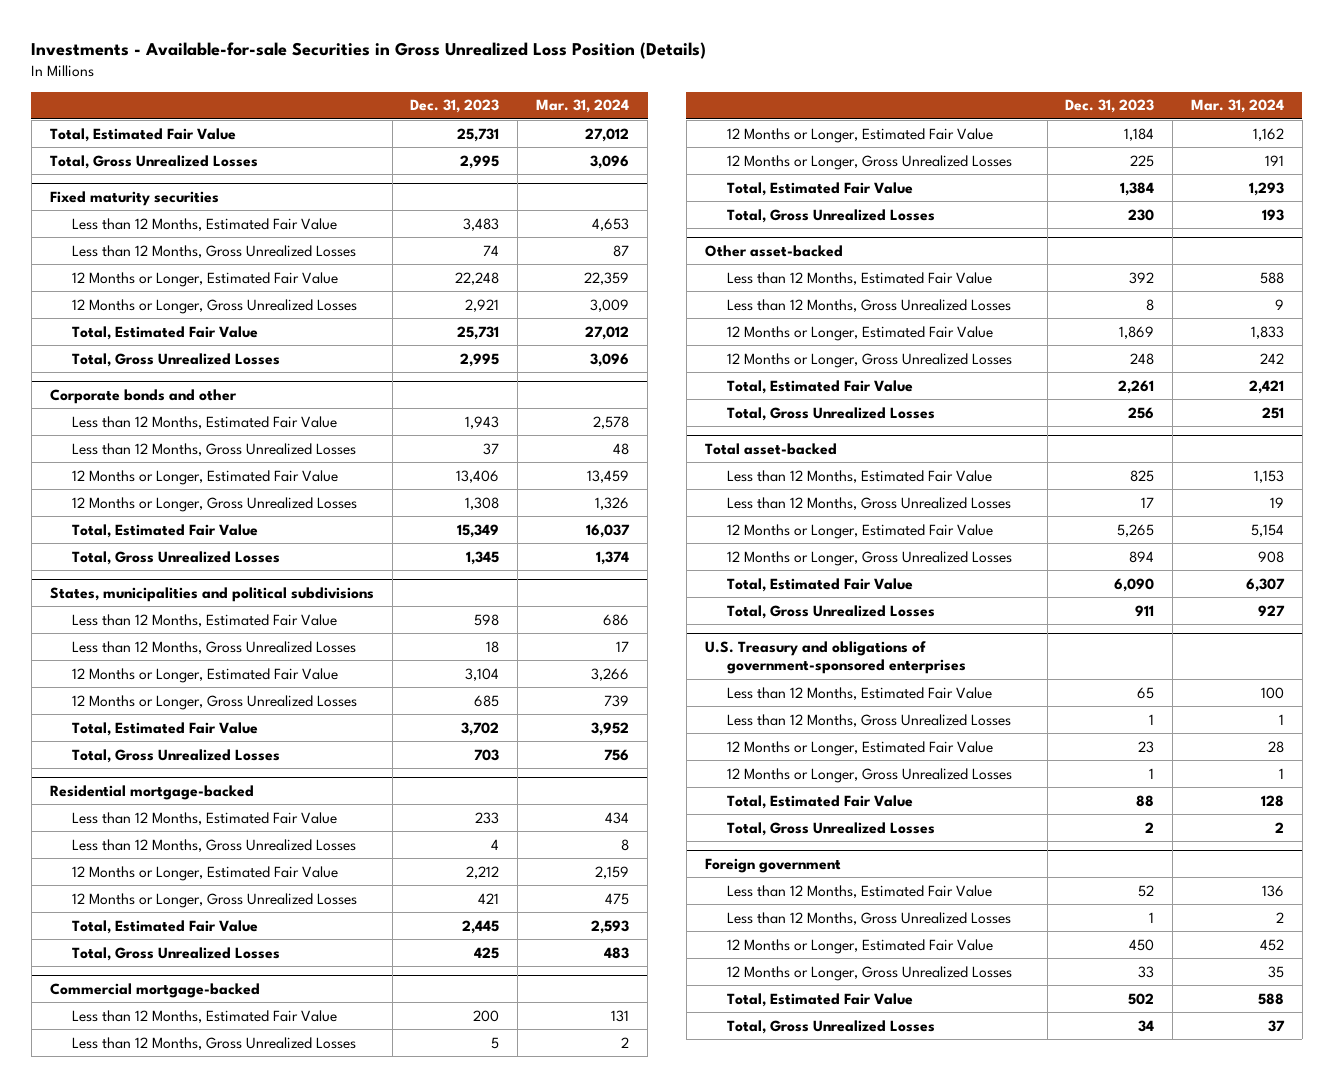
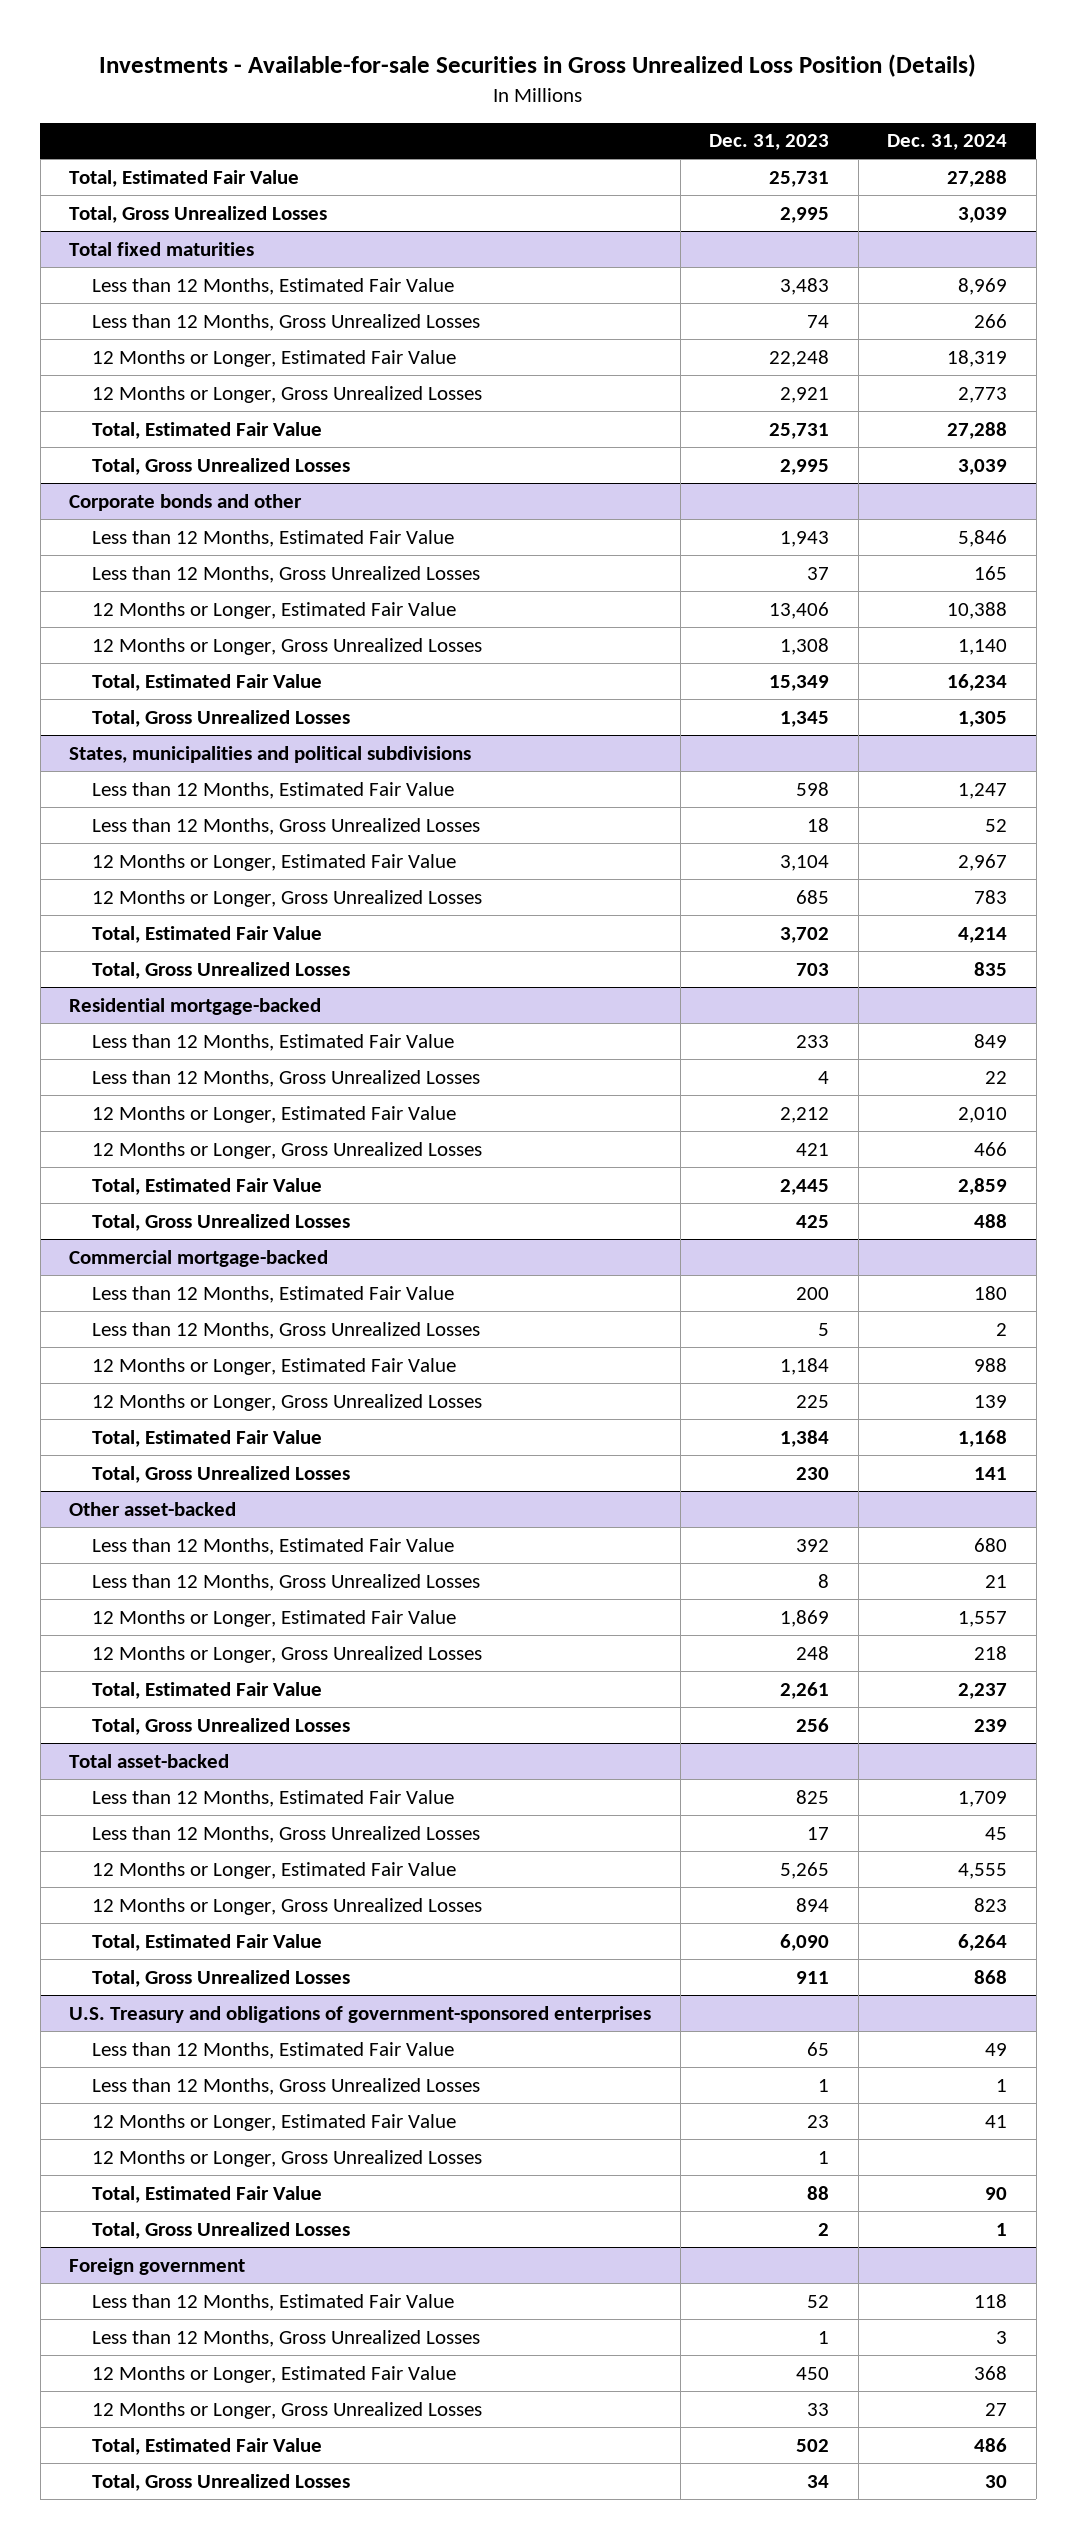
[536,99,630,114] Mar. 31, 2024 -> none
none -> [887,134,1008,151] Dec. 31, 2024
[49,190,219,206] Fixed maturity securities -> [69,241,255,256] Total fixed maturities

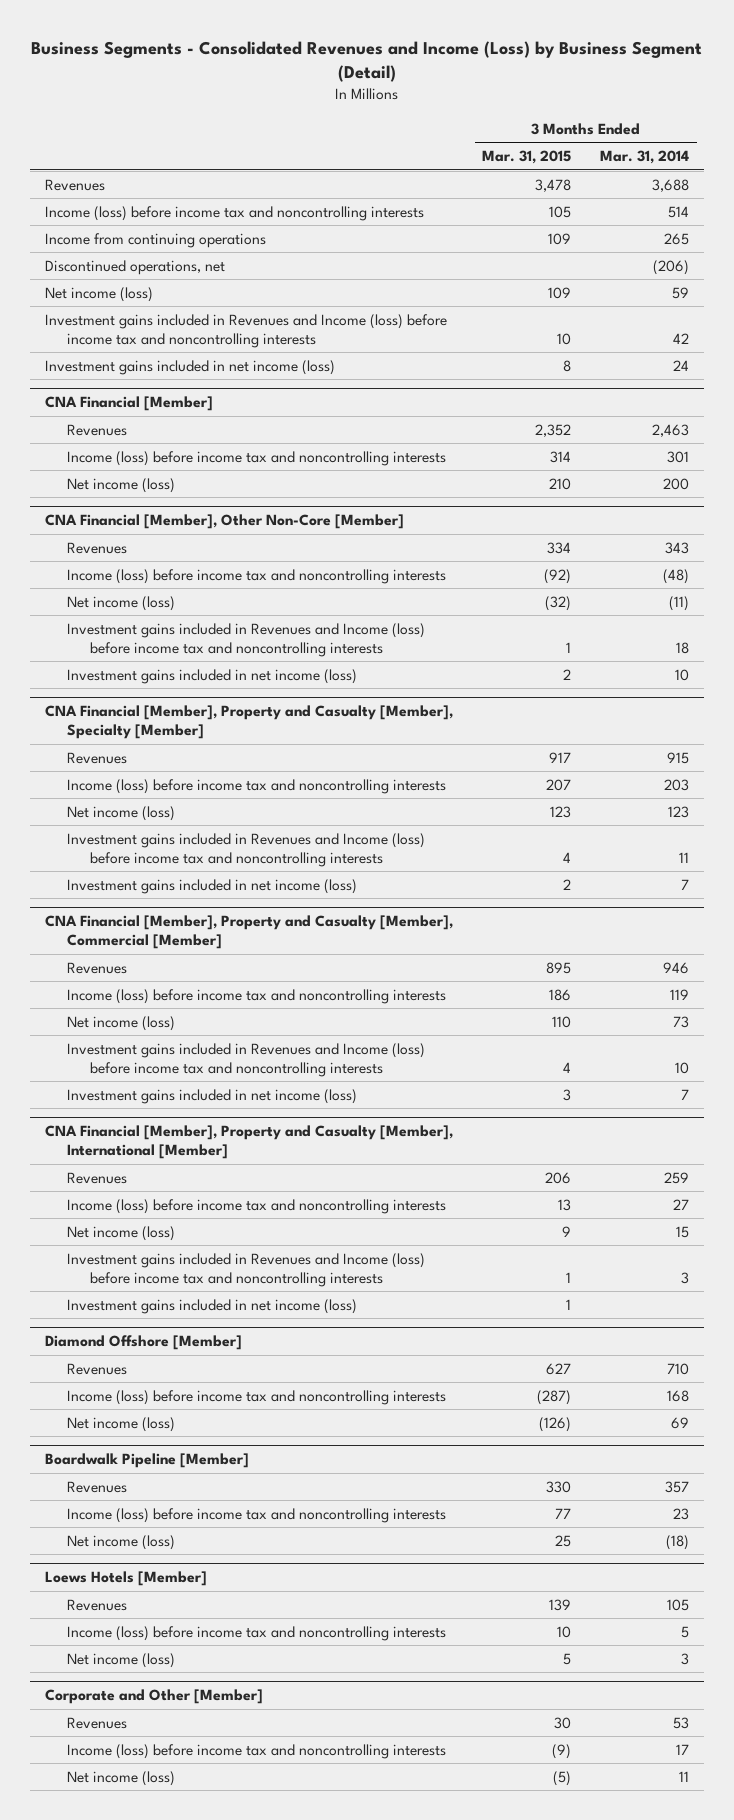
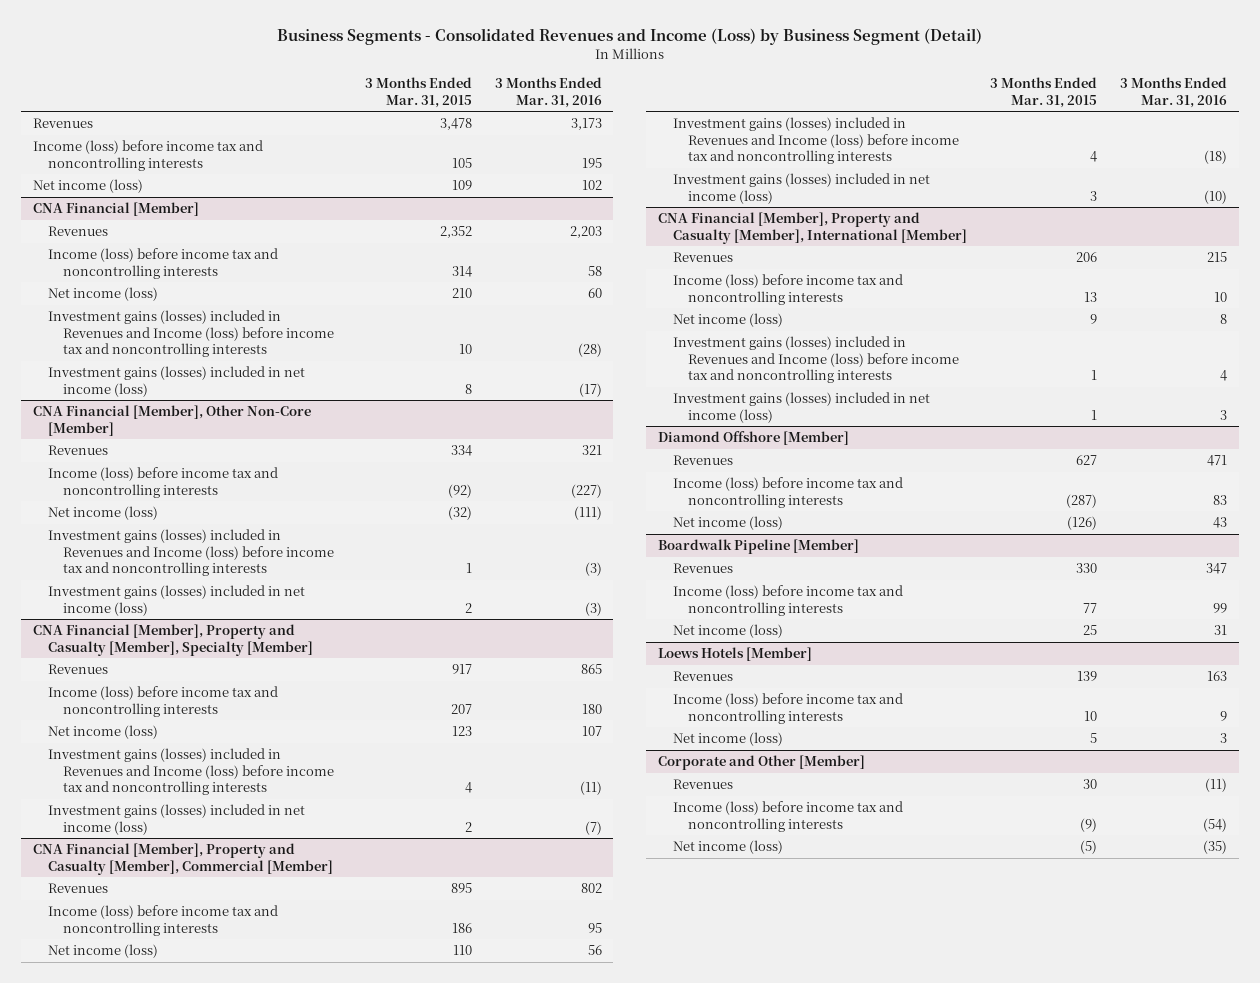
[600,150,690,165] Mar. 31, 2014 -> none
none -> [494,77,602,108] 3 Months Ended Mar. 31, 2016
[44,232,266,248] Income from continuing operations -> none
[44,259,225,275] Discontinued operations, net -> none
[44,313,447,348] Investment gains included in Revenues and Income (loss) before income tax and noncontrolling interests -> none
[44,359,335,375] Investment gains included in net income (loss) -> none
none -> [47,310,334,357] Investment gains (losses) included in Revenues and Income (loss) before income tax and noncontrolling interests
none -> [47,366,305,397] Investment gains (losses) included in net income (loss)
[67,622,426,657] Investment gains included in Revenues and Income (loss) before income tax and noncontrolling interests -> [47,529,334,576] Investment gains (losses) included in Revenues and Income (loss) before income tax and noncontrolling interests
[67,668,358,684] Investment gains included in net income (loss) -> [47,585,305,616] Investment gains (losses) included in net income (loss)
[67,832,426,867] Investment gains included in Revenues and Income (loss) before income tax and noncontrolling interests -> [47,748,334,795] Investment gains (losses) included in Revenues and Income (loss) before income tax and noncontrolling interests
[67,878,358,894] Investment gains included in net income (loss) -> [47,804,305,835] Investment gains (losses) included in net income (loss)
[67,1042,426,1077] Investment gains included in Revenues and Income (loss) before income tax and noncontrolling interests -> [672,117,959,164] Investment gains (losses) included in Revenues and Income (loss) before income tax and noncontrolling interests
[67,1088,358,1104] Investment gains included in net income (loss) -> [672,173,930,204] Investment gains (losses) included in net income (loss)
[67,1252,426,1287] Investment gains included in Revenues and Income (loss) before income tax and noncontrolling interests -> [672,336,959,383] Investment gains (losses) included in Revenues and Income (loss) before income tax and noncontrolling interests
[67,1298,358,1314] Investment gains included in net income (loss) -> [672,392,930,423] Investment gains (losses) included in net income (loss)

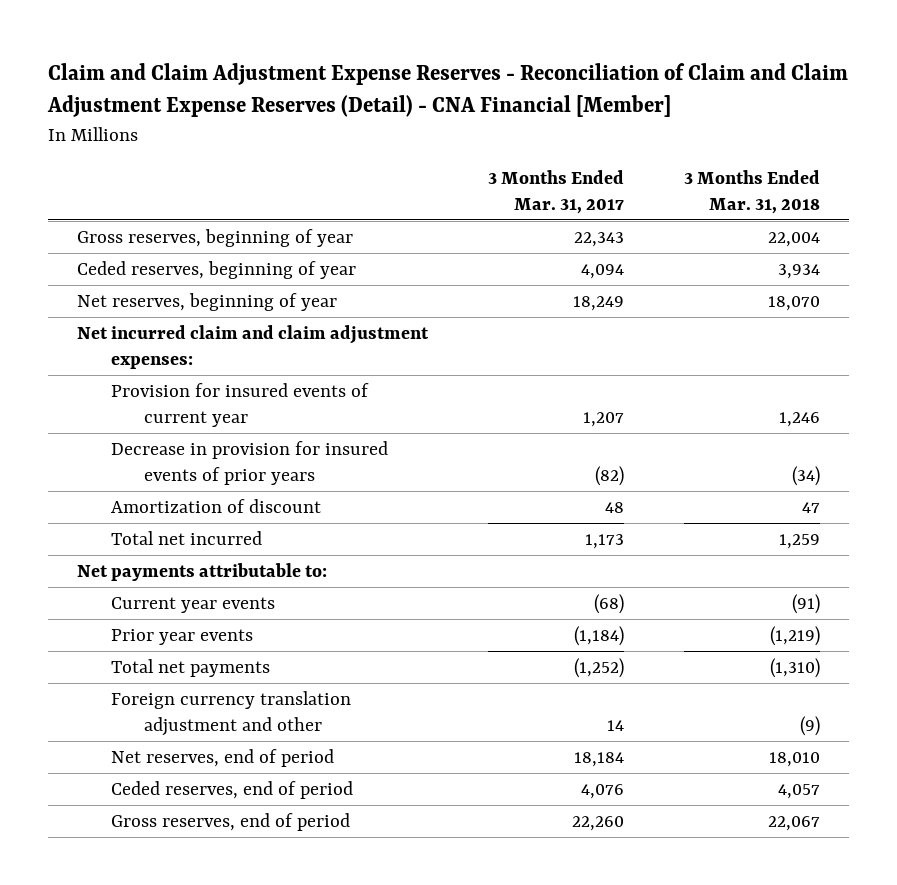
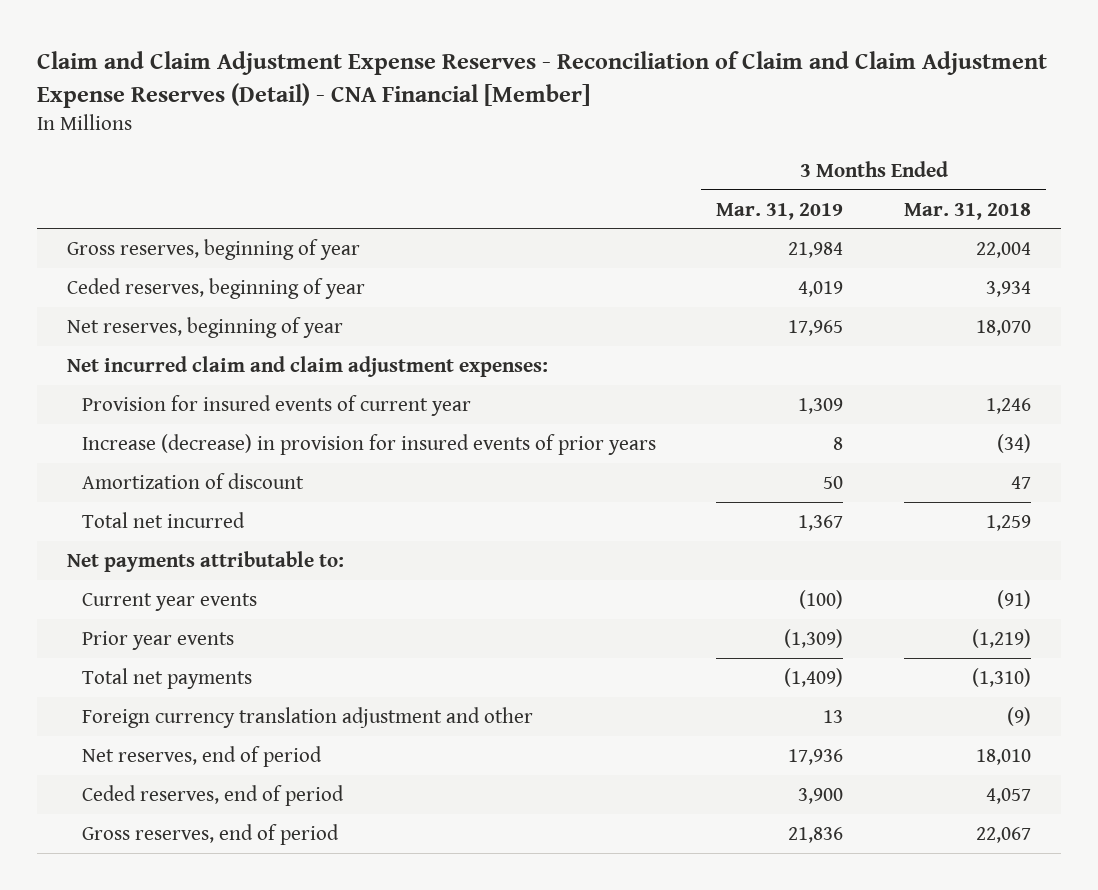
[487,169,624,214] 3 Months Ended Mar. 31, 2017 -> none
none -> [716,202,844,220] Mar. 31, 2019
[110,441,388,485] Decrease in provision for insured events of prior years -> [81,433,656,455] Increase (decrease) in provision for insured events of prior years

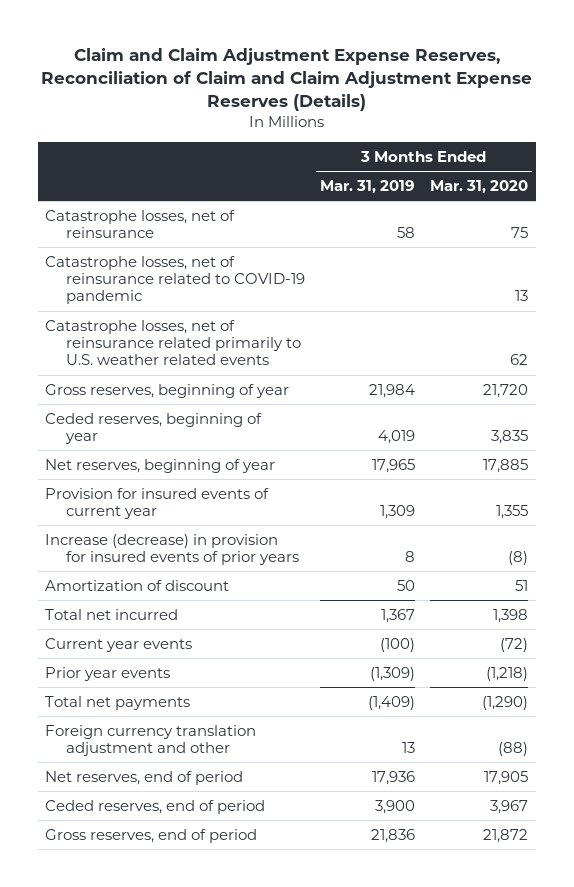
[36,51,1047,108] Claim and Claim Adjustment Expense Reserves - Reconciliation of Claim and Claim Adjustment Expense Reserves (Detail) - CNA Financial [Member] -> [40,47,532,112] Claim and Claim Adjustment Expense Reserves, Reconciliation of Claim and Claim Adjustment Expense Reserves (Details)
[903,202,1031,220] Mar. 31, 2018 -> none
none -> [430,180,529,195] Mar. 31, 2020
none -> [45,209,236,239] Catastrophe losses, net of reinsurance
none -> [45,255,305,305] Catastrophe losses, net of reinsurance related to COVID-19 pandemic
none -> [45,319,301,366] Catastrophe losses, net of reinsurance related primarily to U.S. weather related events
[66,355,548,377] Net incurred claim and claim adjustment expenses: -> none
[66,550,344,572] Net payments attributable to: -> none

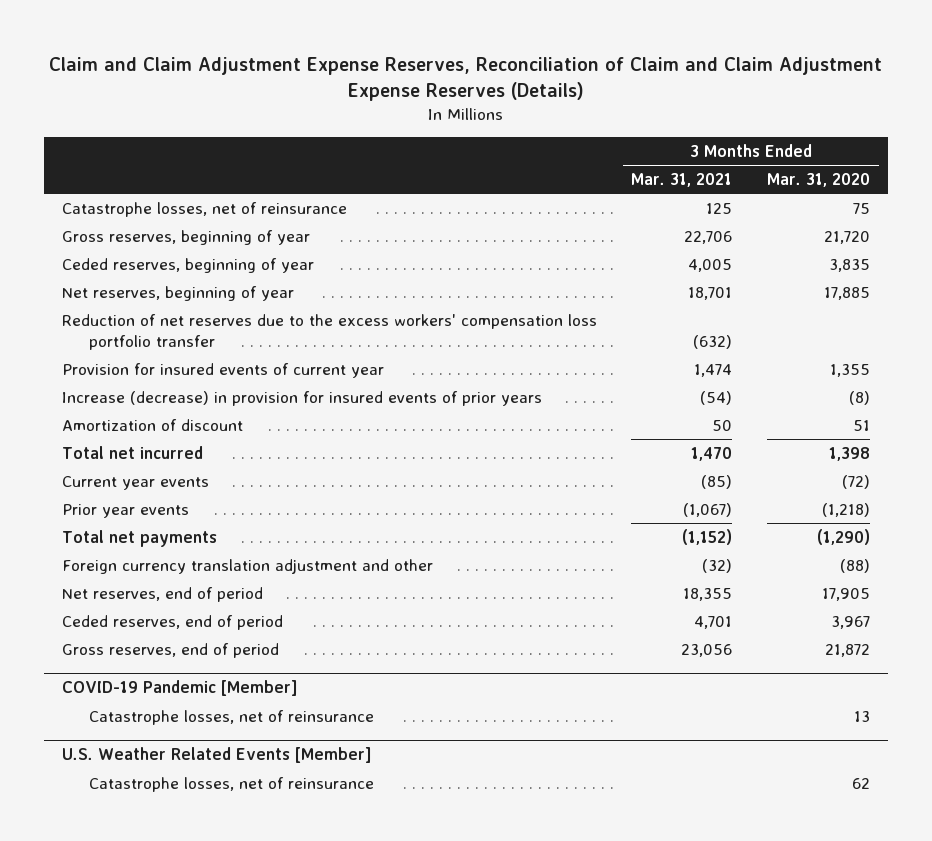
[320,180,416,195] Mar. 31, 2019 -> none
none -> [631,173,733,188] Mar. 31, 2021
[45,255,305,305] Catastrophe losses, net of reinsurance related to COVID-19 pandemic -> none
[45,319,301,366] Catastrophe losses, net of reinsurance related primarily to U.S. weather related events -> none
none -> [61,313,597,350] Reduction of net reserves due to the excess workers' compensation loss portfolio transfer
none -> [61,680,298,697] COVID-19 Pandemic [Member]
none -> [88,709,374,725] Catastrophe losses, net of reinsurance
none -> [61,747,372,764] U.S. Weather Related Events [Member]
none -> [88,776,374,792] Catastrophe losses, net of reinsurance

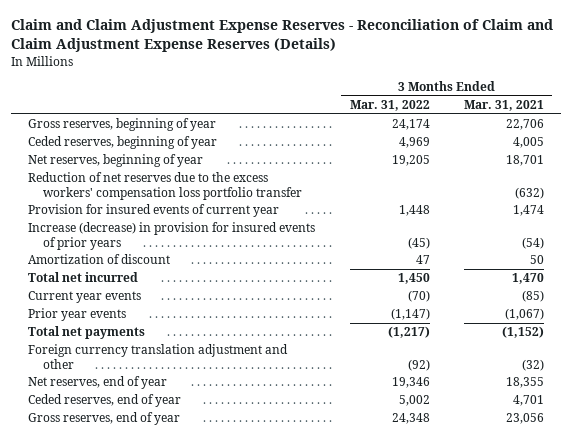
[48,56,882,102] Claim and Claim Adjustment Expense Reserves, Reconciliation of Claim and Claim Adjustment Expense Reserves (Details) -> [11,19,554,53] Claim and Claim Adjustment Expense Reserves - Reconciliation of Claim and Claim Adjustment Expense Reserves (Details)
[767,173,871,188] Mar. 31, 2020 -> none
none -> [349,99,430,111] Mar. 31, 2022
[61,201,347,217] Catastrophe losses, net of reinsurance -> none
[61,680,298,697] COVID-19 Pandemic [Member] -> none
[88,709,374,725] Catastrophe losses, net of reinsurance -> none
[61,747,372,764] U.S. Weather Related Events [Member] -> none
[88,776,374,792] Catastrophe losses, net of reinsurance -> none
[61,586,263,602] Net reserves, end of period -> [28,376,168,390] Net reserves, end of year
[61,614,283,630] Ceded reserves, end of period -> [28,394,182,408] Ceded reserves, end of year
[61,642,279,658] Gross reserves, end of period -> [28,412,181,426] Gross reserves, end of year

